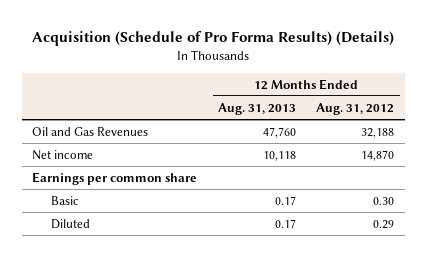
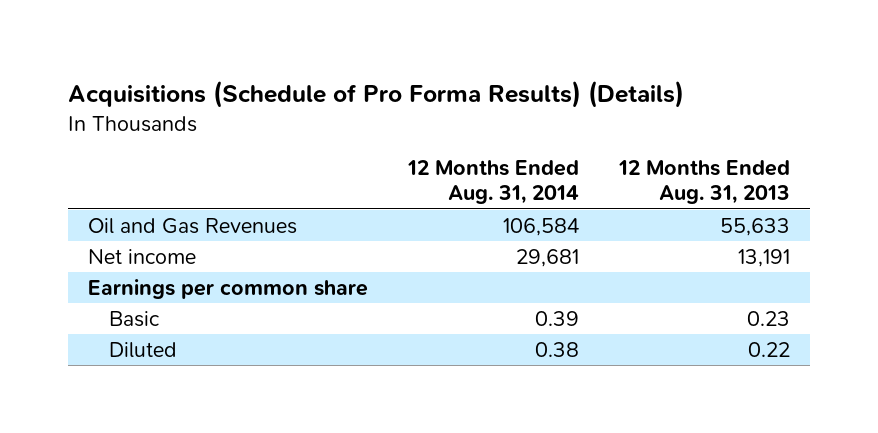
[32,31,395,47] Acquisition (Schedule of Pro Forma Results) (Details) -> [68,79,685,108] Acquisitions (Schedule of Pro Forma Results) (Details)
[316,102,395,115] Aug. 31, 2012 -> none
none -> [407,160,580,205] 12 Months Ended Aug. 31, 2014
[262,126,296,138] 47,760 -> [719,218,790,237] 55,633
[262,150,296,161] 10,118 -> [737,249,790,268] 13,191
[274,195,296,205] 0.17 -> [746,311,790,327] 0.23
[274,218,296,228] 0.17 -> [747,342,790,358] 0.22

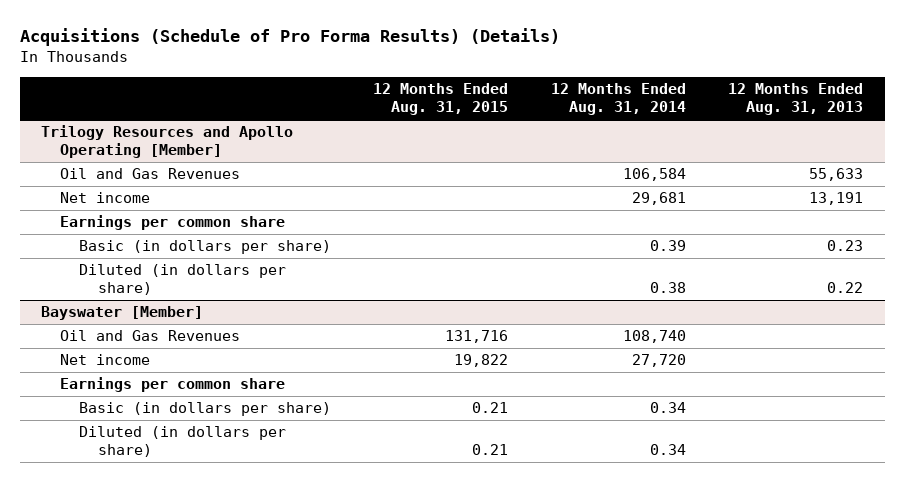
none -> [373,83,509,116] 12 Months Ended Aug. 31, 2015
none -> [40,125,293,159] Trilogy Resources and Apollo Operating [Member]
[108,311,160,328] Basic -> [78,240,331,255] Basic (in dollars per share)
[108,342,177,359] Diluted -> [78,264,286,296] Diluted (in dollars per share)
none -> [40,306,203,321] Bayswater [Member]
none -> [59,330,240,342] Oil and Gas Revenues
none -> [59,354,150,366] Net income
none -> [59,377,285,393] Earnings per common share
none -> [78,402,331,417] Basic (in dollars per share)
none -> [78,426,286,458] Diluted (in dollars per share)

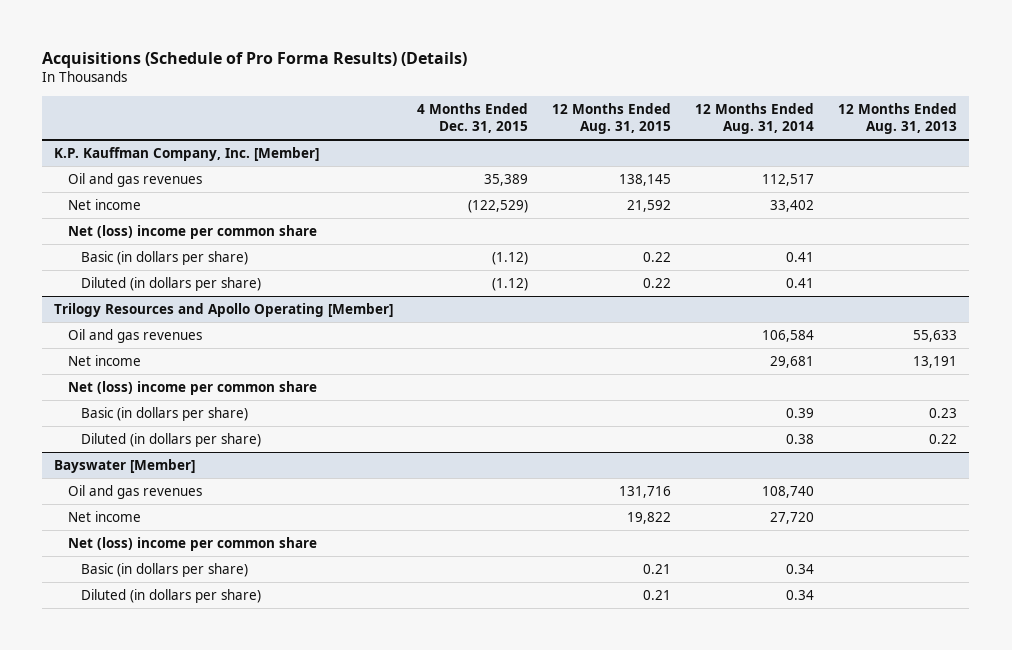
none -> [417,102,529,134] 4 Months Ended Dec. 31, 2015
none -> [54,146,320,161] K.P. Kauffman Company, Inc. [Member]
none -> [67,172,202,187] Oil and gas revenues
none -> [67,198,141,210] Net income
none -> [67,224,317,239] Net (loss) income per common share
none -> [81,250,249,265] Basic (in dollars per share)
none -> [81,276,262,291] Diluted (in dollars per share)
[59,168,240,180] Oil and Gas Revenues -> [67,328,202,343] Oil and gas revenues
[59,215,285,231] Earnings per common share -> [67,380,317,395] Net (loss) income per common share
[59,330,240,342] Oil and Gas Revenues -> [67,484,202,499] Oil and gas revenues
[59,377,285,393] Earnings per common share -> [67,536,317,551] Net (loss) income per common share

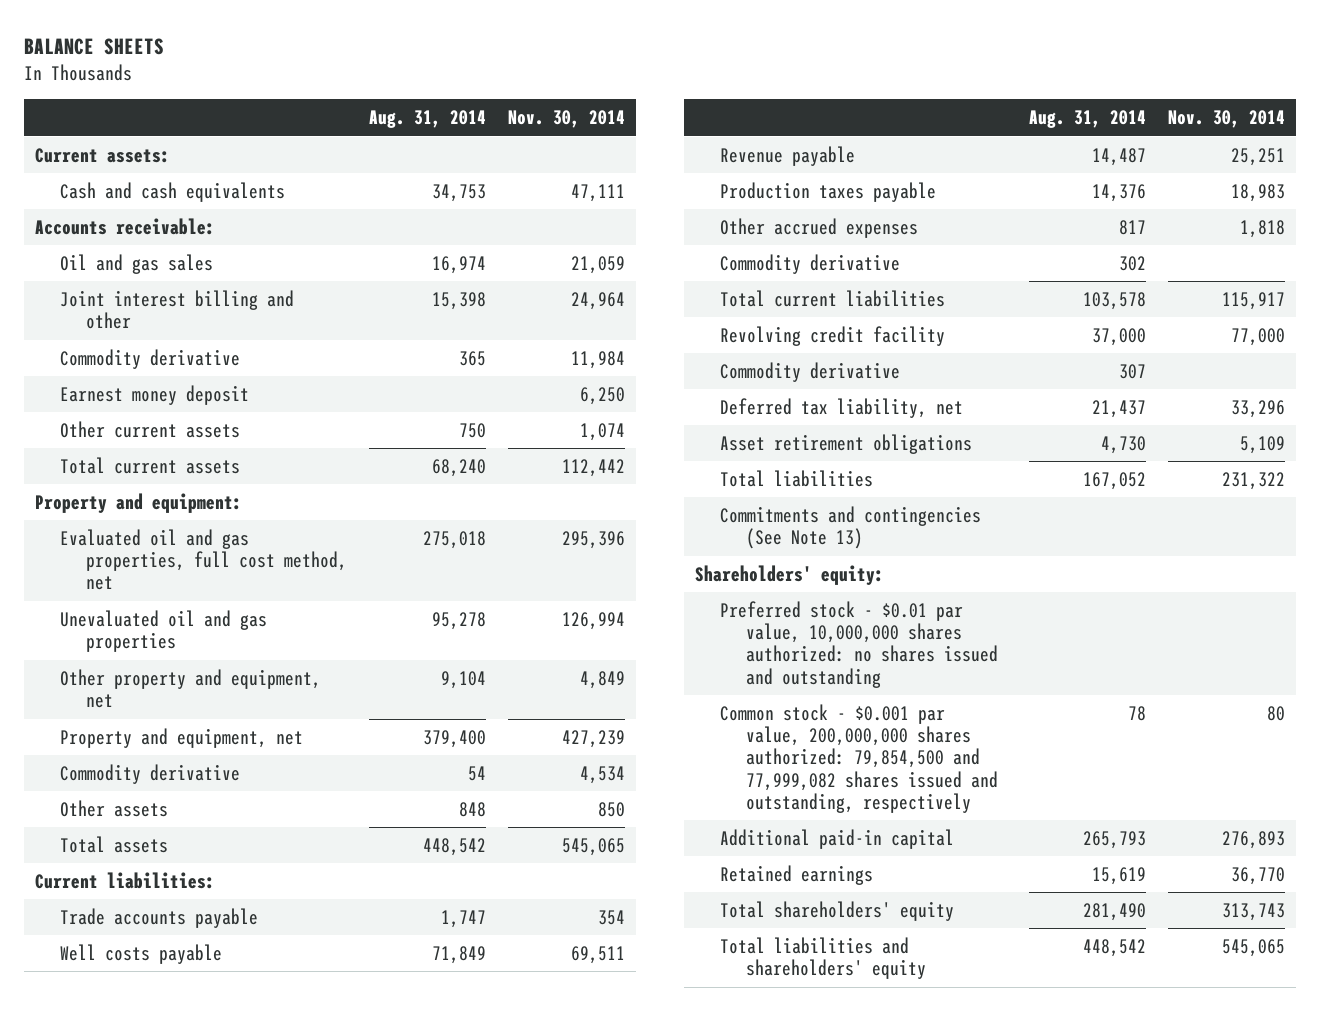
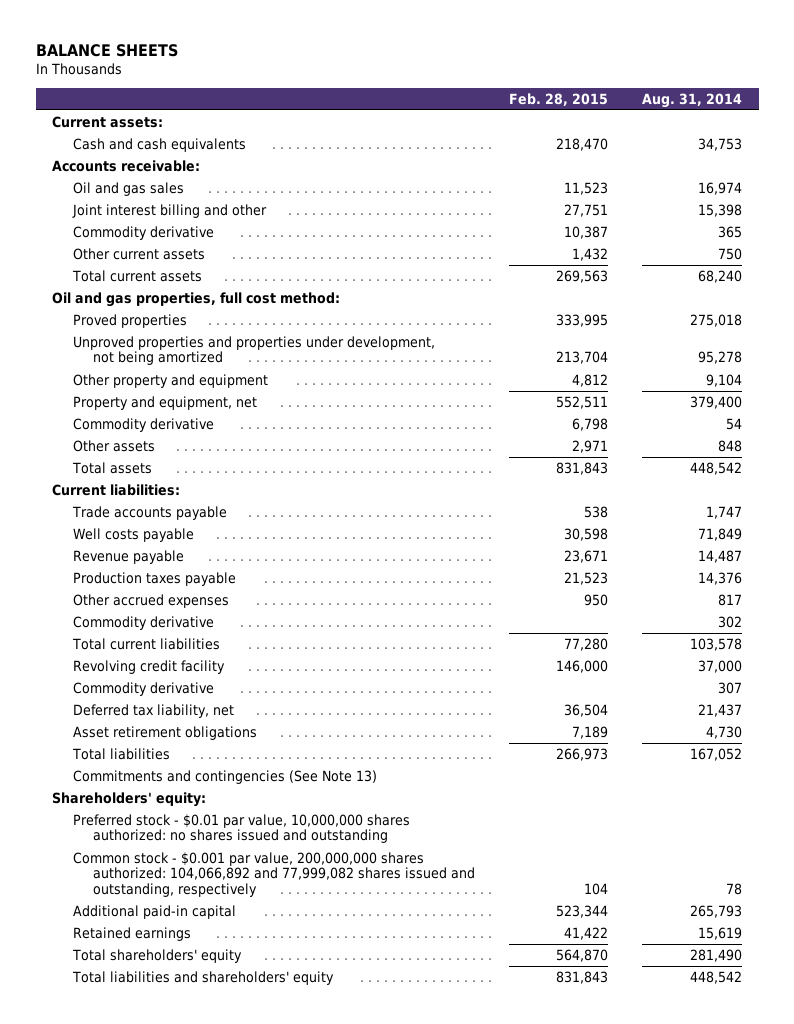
[507,110,625,129] Nov. 30, 2014 -> none
none -> [509,92,609,106] Feb. 28, 2015
[60,384,250,405] Earnest money deposit -> none
[35,492,243,513] Property and equipment: -> [52,292,341,308] Oil and gas properties, full cost method:
[60,528,347,591] Evaluated oil and gas properties, full cost method, net -> [72,314,187,329] Proved properties
[60,609,268,653] Unevaluated oil and gas properties -> [72,336,435,366] Unproved properties and properties under development, not being amortized
[60,668,322,709] Other property and equipment, net -> [72,374,268,389] Other property and equipment
[720,703,998,813] Common stock - $0.001 par value, 200,000,000 shares authorized: 79,854,500 and 77,999,082 shares issued and outstanding, respectively -> [72,852,476,897] Common stock - $0.001 par value, 200,000,000 shares authorized: 104,066,892 and 77,999,082 shares issued and outstanding, respectively

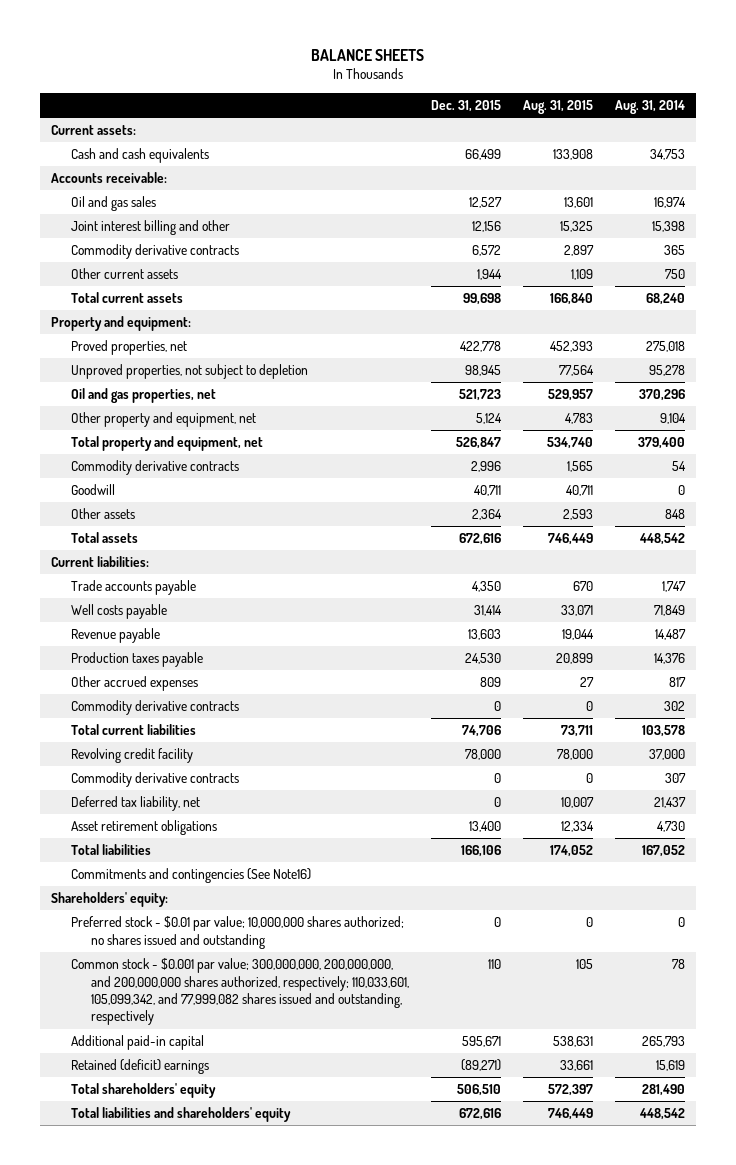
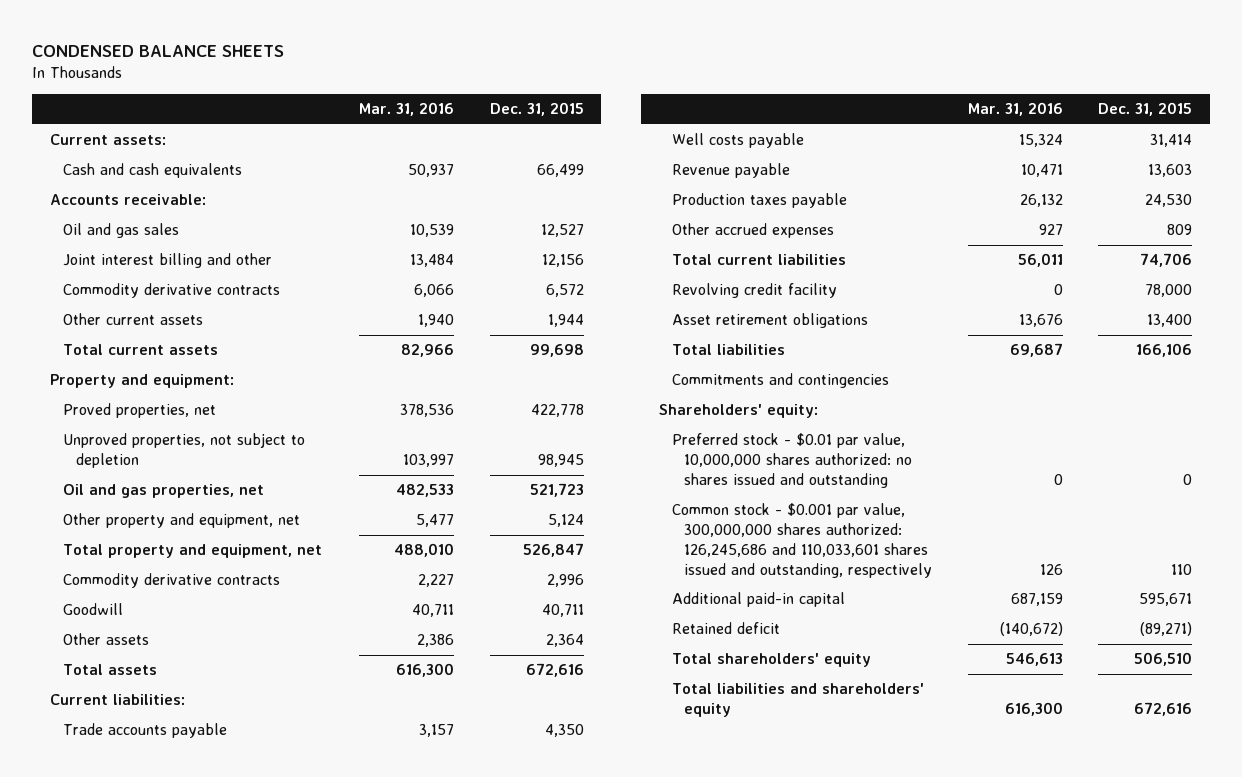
[310,49,424,62] BALANCE SHEETS -> [32,44,285,57] CONDENSED BALANCE SHEETS
[523,100,594,115] Aug. 31, 2015 -> none
[615,100,686,115] Aug. 31, 2014 -> none
none -> [359,102,455,117] Mar. 31, 2016
[71,700,240,716] Commodity derivative contracts -> none
[71,772,240,788] Commodity derivative contracts -> none
[71,796,201,812] Deferred tax liability, net -> none
[71,868,312,884] Commitments and contingencies (See Note16) -> [671,373,889,389] Commitments and contingencies
[71,916,405,949] Preferred stock - $0.01 par value; 10,000,000 shares authorized; no shares issued and outstanding -> [671,433,913,488] Preferred stock - $0.01 par value, 10,000,000 shares authorized: no shares issued and outstanding
[71,958,410,1026] Common stock - $0.001 par value; 300,000,000, 200,000,000, and 200,000,000 shares authorized, respectively; 110,033,601, 105,099,342, and 77,999,082 shares issued and outstanding, respectively -> [671,503,933,578] Common stock - $0.001 par value, 300,000,000 shares authorized: 126,245,686 and 110,033,601 shares issued and outstanding, respectively
[71,1059,210,1075] Retained (deficit) earnings -> [671,622,780,635] Retained deficit

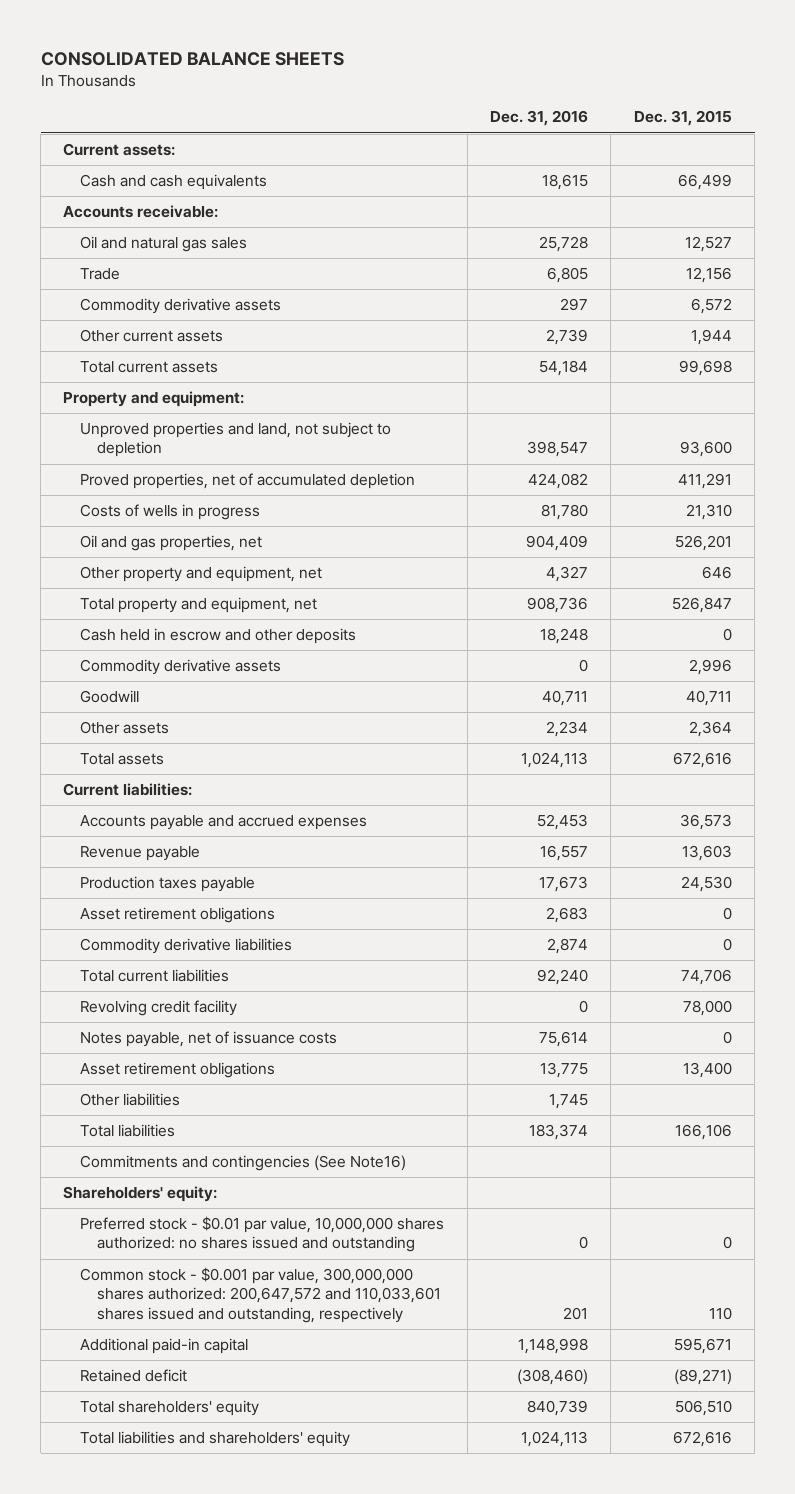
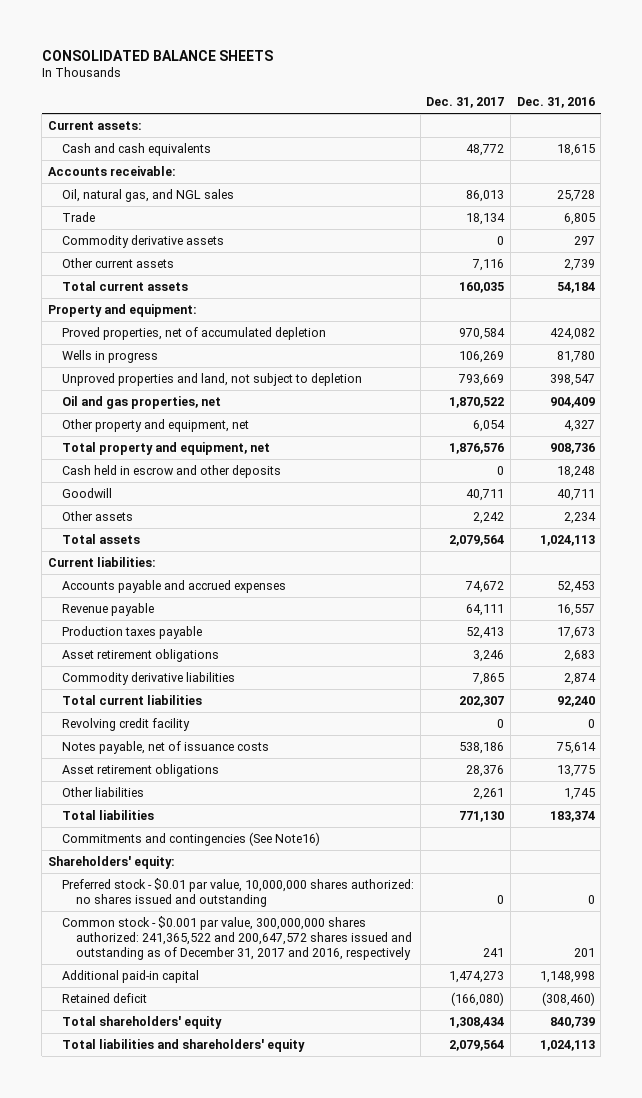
[633,110,732,127] Dec. 31, 2015 -> none
none -> [426,96,505,108] Dec. 31, 2017
[80,236,248,253] Oil and natural gas sales -> [61,189,234,203] Oil, natural gas, and NGL sales
[80,504,261,521] Costs of wells in progress -> [61,350,158,364] Wells in progress
[80,422,392,458] Unproved properties and land, not subject to depletion -> [61,373,362,387] Unproved properties and land, not subject to depletion
[80,659,282,676] Commodity derivative assets -> none
[80,1267,441,1323] Common stock - $0.001 par value, 300,000,000 shares authorized: 200,647,572 and 110,033,601 shares issued and outstanding, respectively -> [61,916,413,960] Common stock - $0.001 par value, 300,000,000 shares authorized: 241,365,522 and 200,647,572 shares issued and outstanding as of December 31, 2017 and 2016, respectively

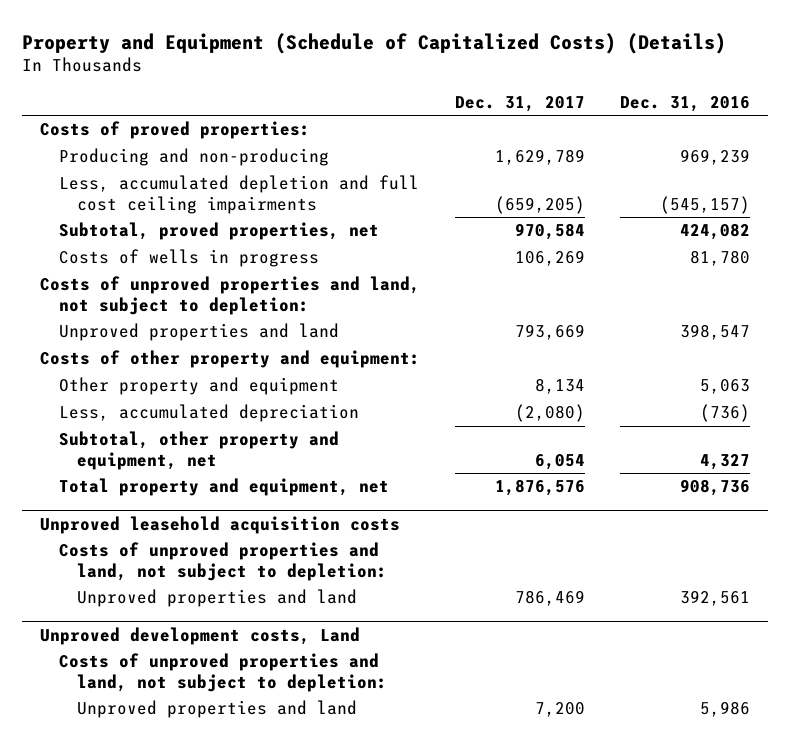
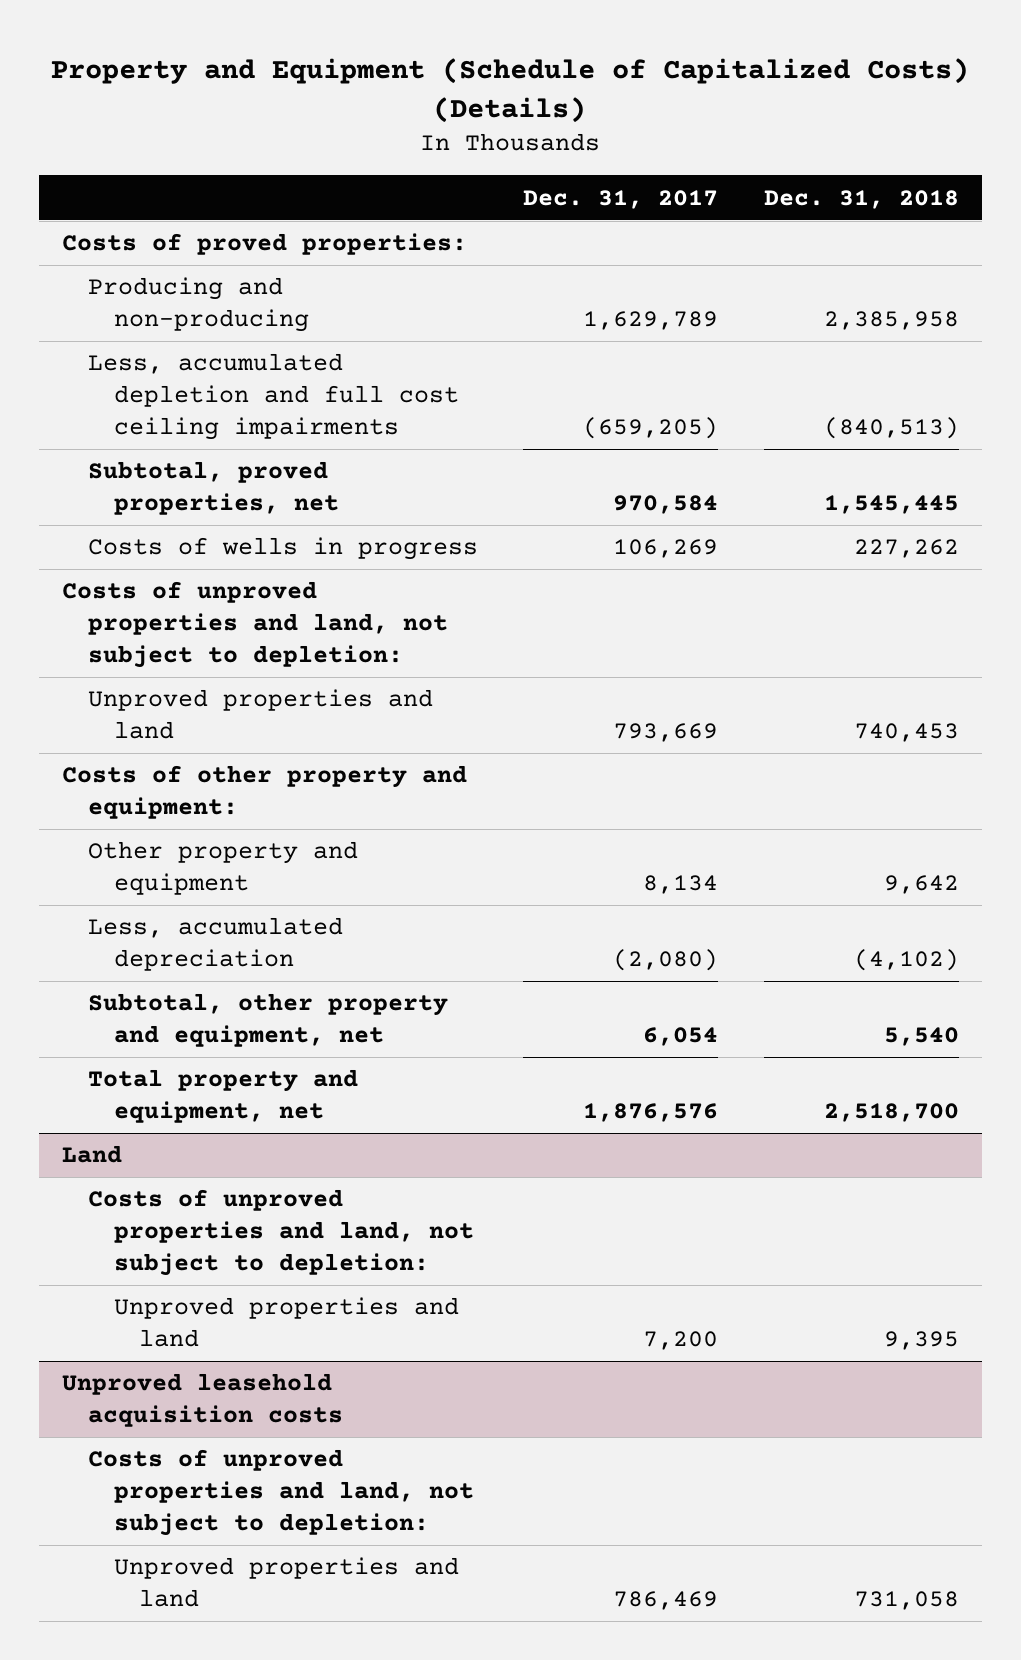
[620,95,751,112] Dec. 31, 2016 -> none
none -> [764,189,960,209] Dec. 31, 2018
none -> [61,1145,122,1164] Land
none -> [87,1189,474,1276] Costs of unproved properties and land, not subject to depletion:
none -> [113,1297,459,1348] Unproved properties and land
[39,626,360,645] Unproved development costs, Land -> none
[58,653,388,692] Costs of unproved properties and land, not subject to depletion: -> none
[77,700,358,719] Unproved properties and land -> none

